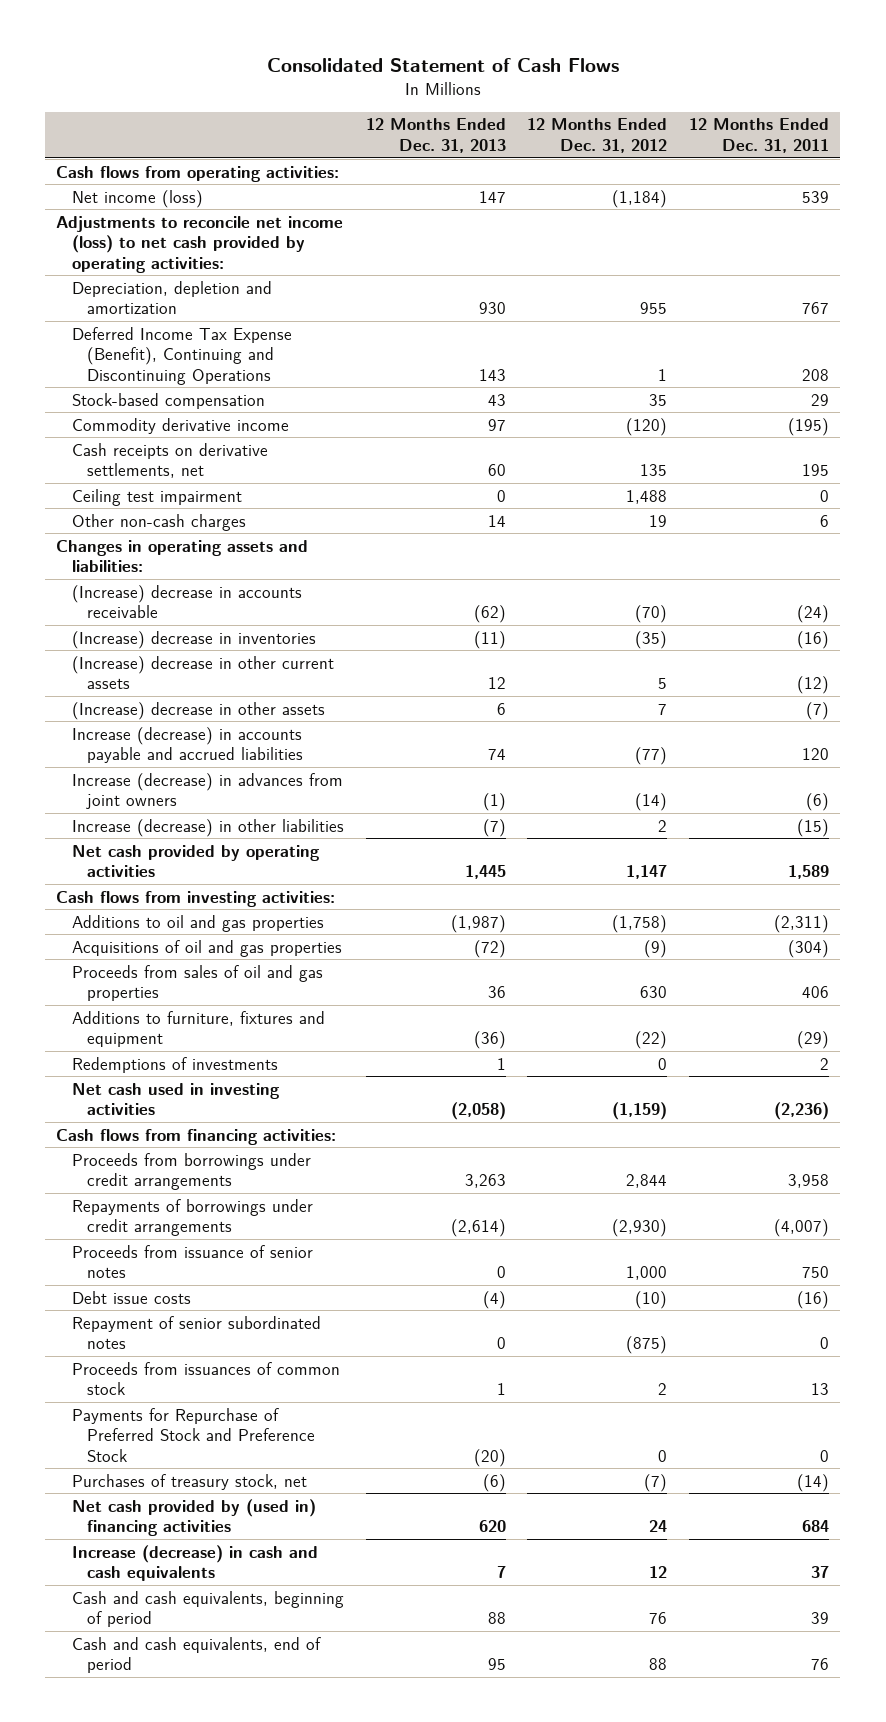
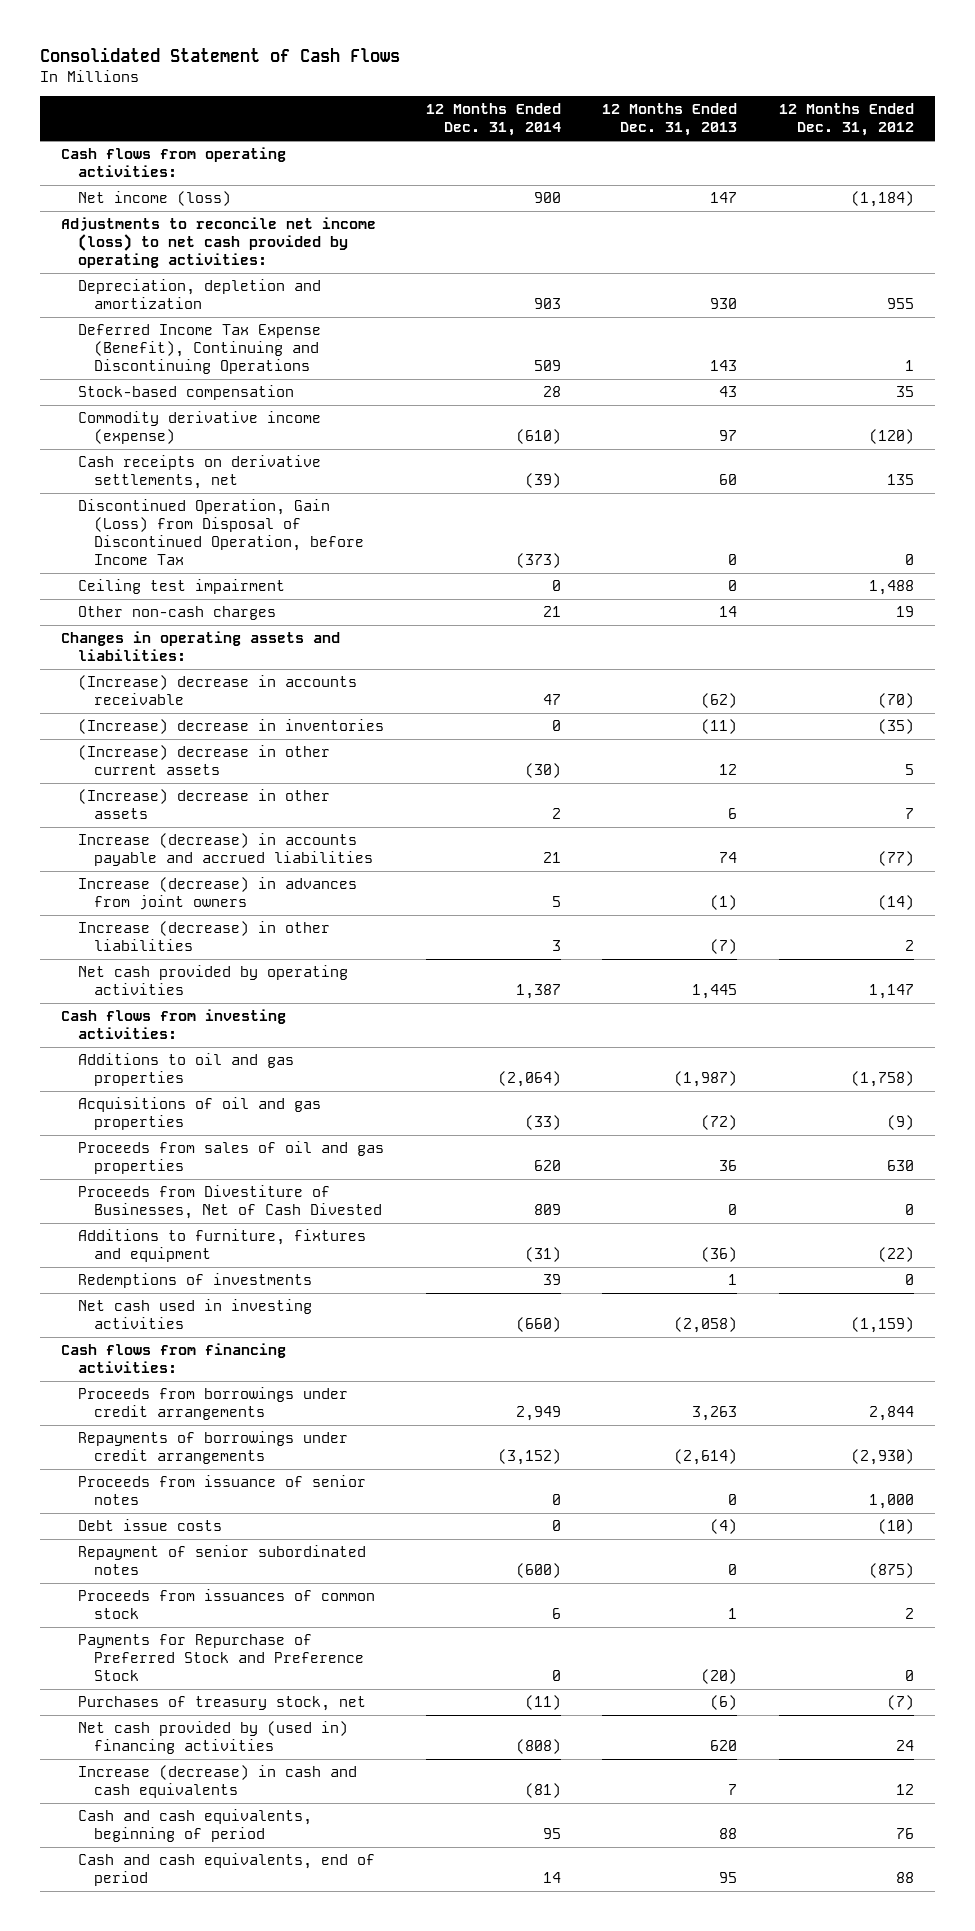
[689,118,830,153] 12 Months Ended Dec. 31, 2011 -> none
none -> [425,103,561,137] 12 Months Ended Dec. 31, 2014
[71,417,289,434] Commodity derivative income -> [77,411,321,445] Commodity derivative income (expense)
none -> [77,499,365,566] Discontinued Operation, Gain (Loss) from Disposal of Discontinued Operation, before Income Tax
none -> [77,1185,383,1220] Proceeds from Divestiture of Businesses, Net of Cash Divested

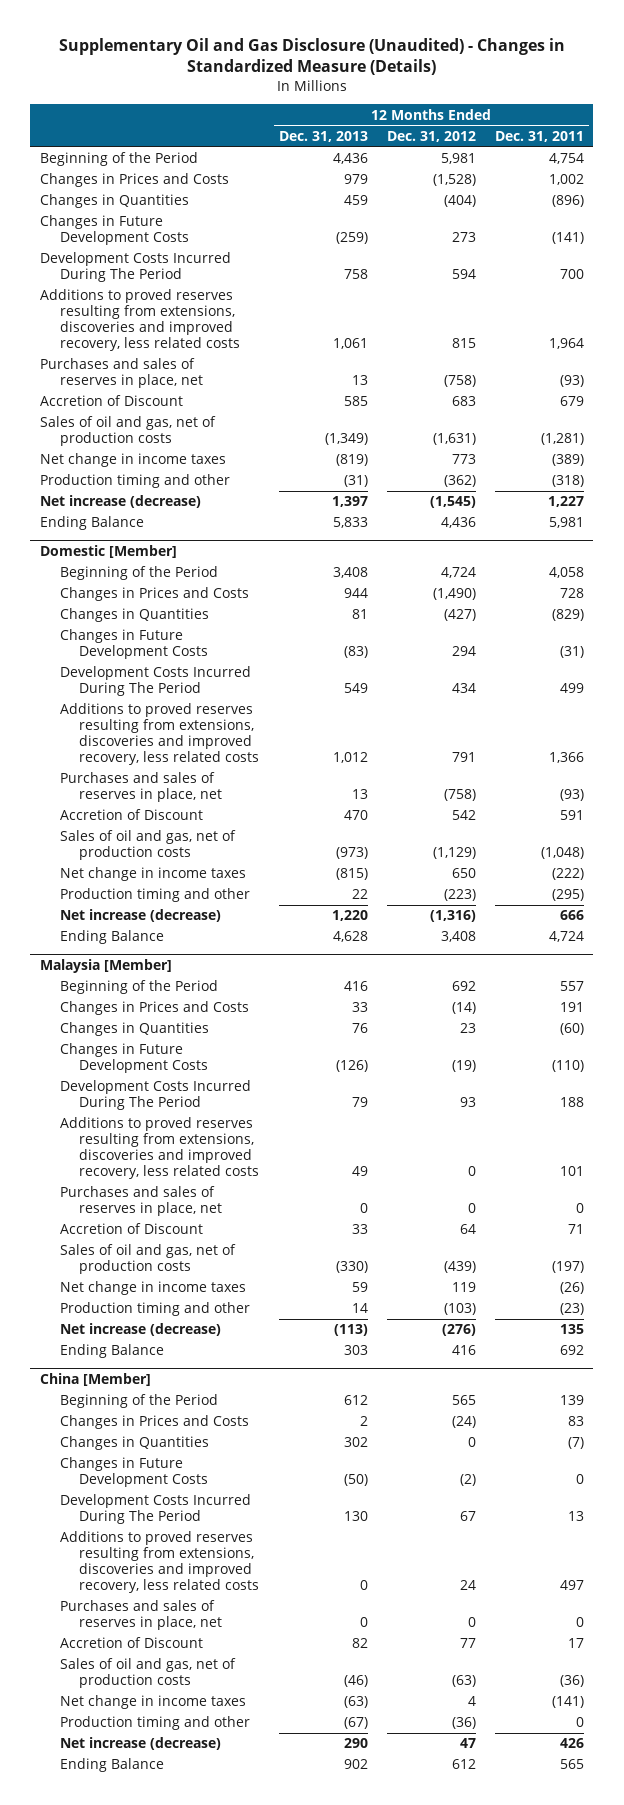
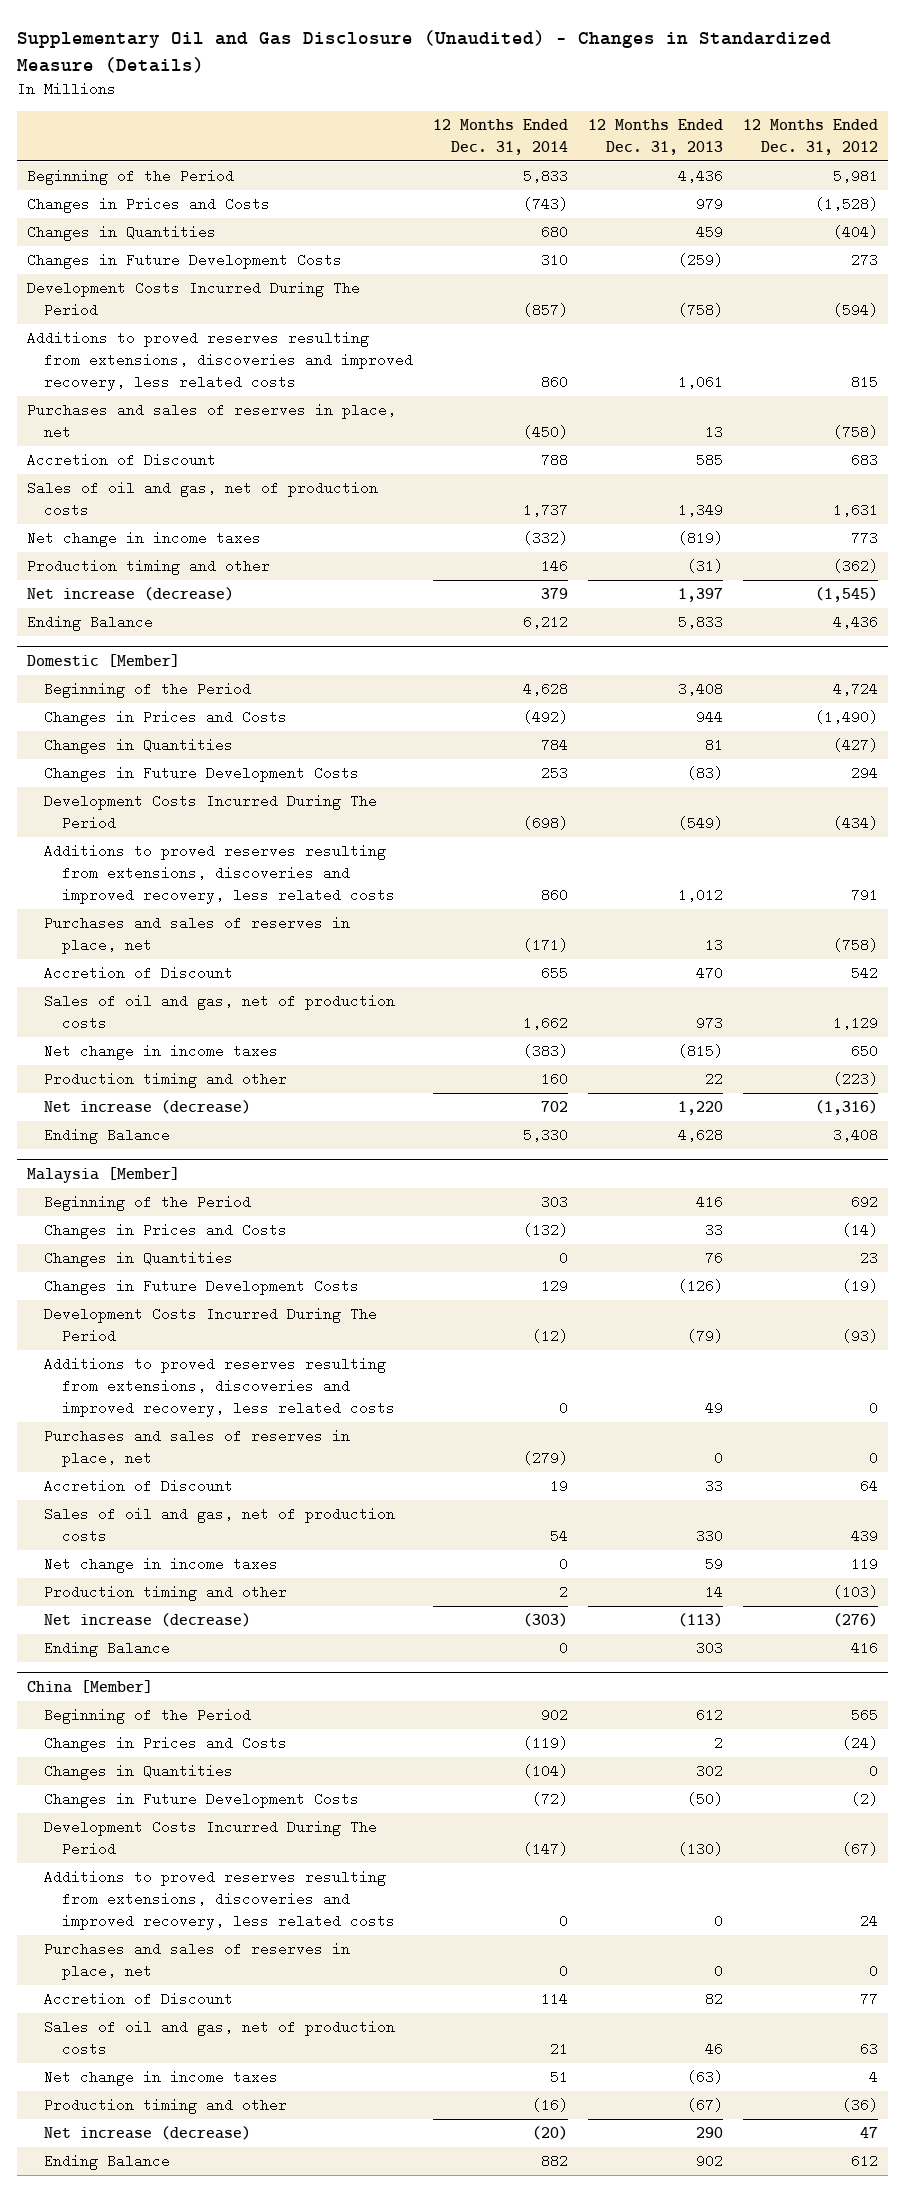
[494,131,584,143] Dec. 31, 2011 -> none
none -> [433,119,569,155] 12 Months Ended Dec. 31, 2014
[343,269,368,280] 758 -> [678,303,724,318] (758)
[451,269,476,280] 594 -> [832,303,878,318] (594)
[324,433,368,446] (1,349) -> [678,503,724,518] 1,349
[432,433,476,446] (1,631) -> [832,503,878,518] 1,631
[343,683,368,694] 549 -> [678,816,724,831] (549)
[451,683,476,694] 434 -> [832,816,878,831] (434)
[335,847,368,860] (973) -> [696,1016,724,1031] 973
[432,847,476,860] (1,129) -> [832,1016,878,1031] 1,129
[351,1097,368,1108] 79 -> [687,1329,724,1344] (79)
[459,1097,476,1108] 93 -> [841,1329,878,1344] (93)
[335,1261,368,1274] (330) -> [696,1529,724,1544] 330
[443,1261,476,1274] (439) -> [850,1529,878,1544] 439
[343,1511,368,1522] 130 -> [678,1842,724,1857] (130)
[459,1511,476,1522] 67 -> [841,1842,878,1857] (67)
[343,1675,368,1688] (46) -> [705,2042,724,2057] 46
[451,1675,476,1688] (63) -> [859,2042,878,2057] 63

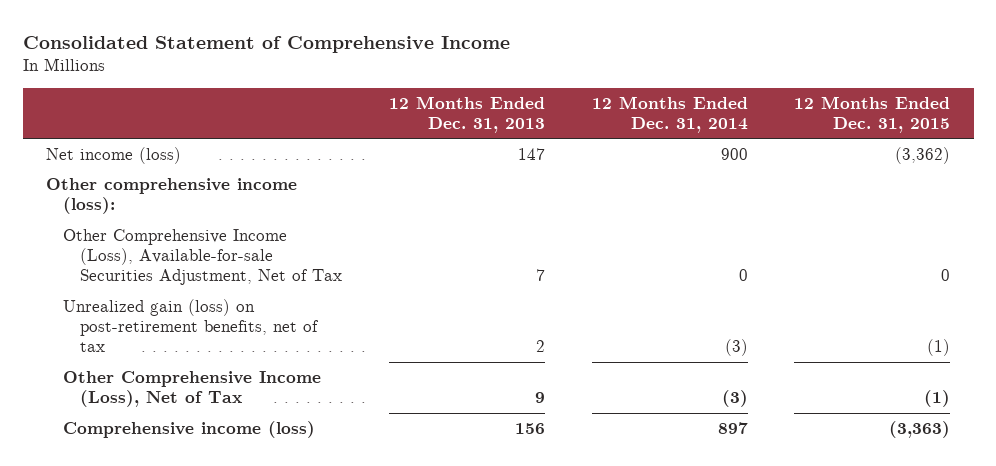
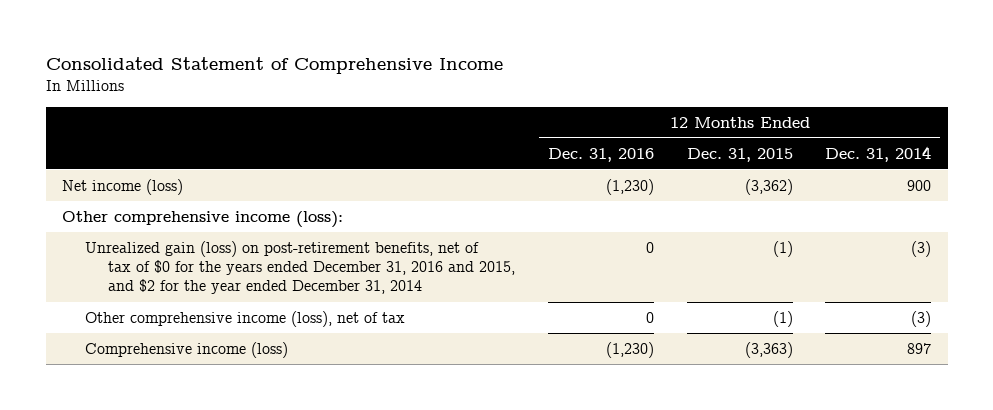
[389,95,546,134] 12 Months Ended Dec. 31, 2013 -> none
none -> [547,147,654,162] Dec. 31, 2016
[63,228,343,286] Other Comprehensive Income (Loss), Available-for-sale Securities Adjustment, Net of Tax -> none
[63,298,320,353] Unrealized gain (loss) on post-retirement benefits, net of tax -> [84,240,515,295] Unrealized gain (loss) on post-retirement benefits, net of tax of $0 for the years ended December 31, 2016 and 2015, and $2 for the year ended December 31, 2014
[63,370,322,408] Other Comprehensive Income (Loss), Net of Tax -> [84,310,405,327] Other comprehensive income (loss), net of tax

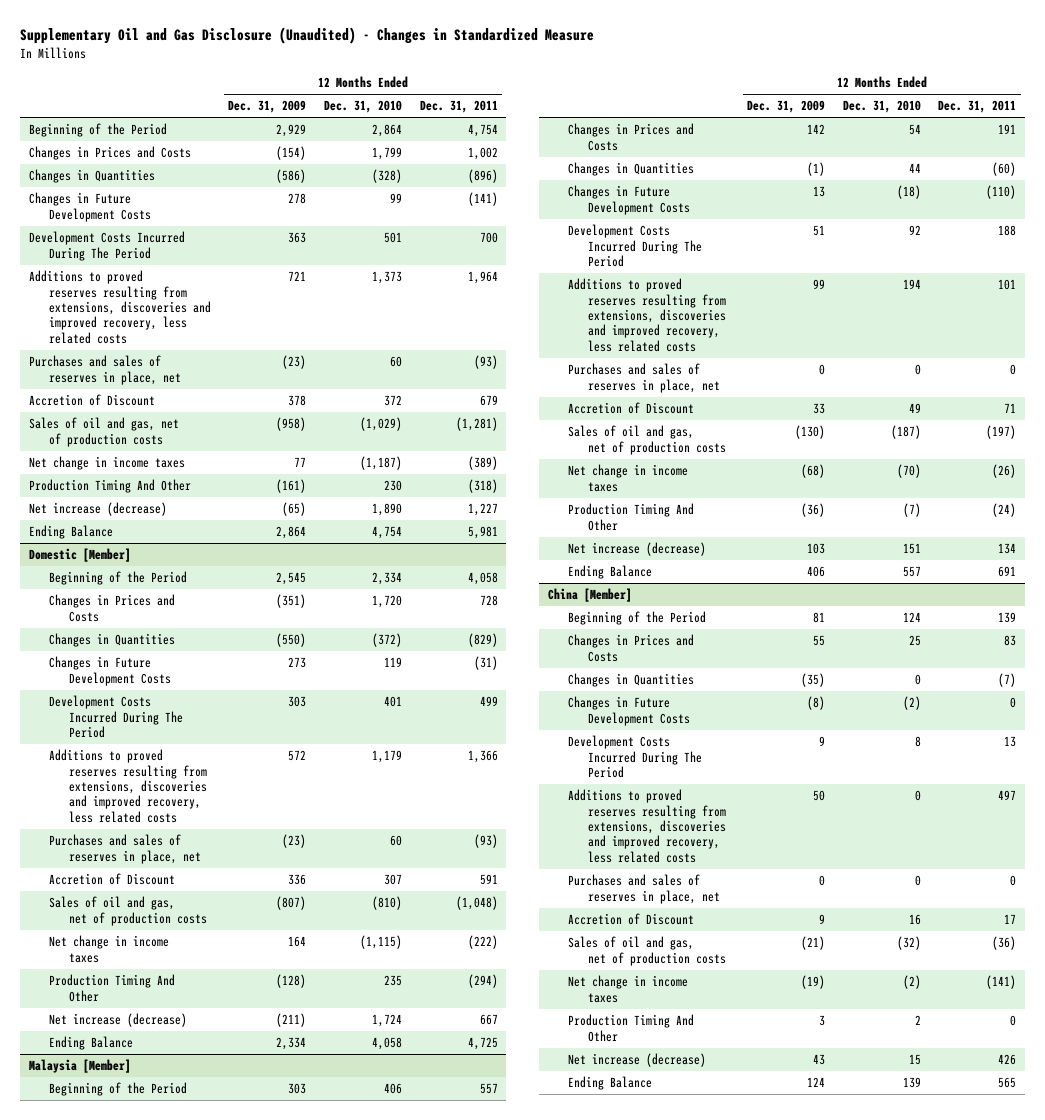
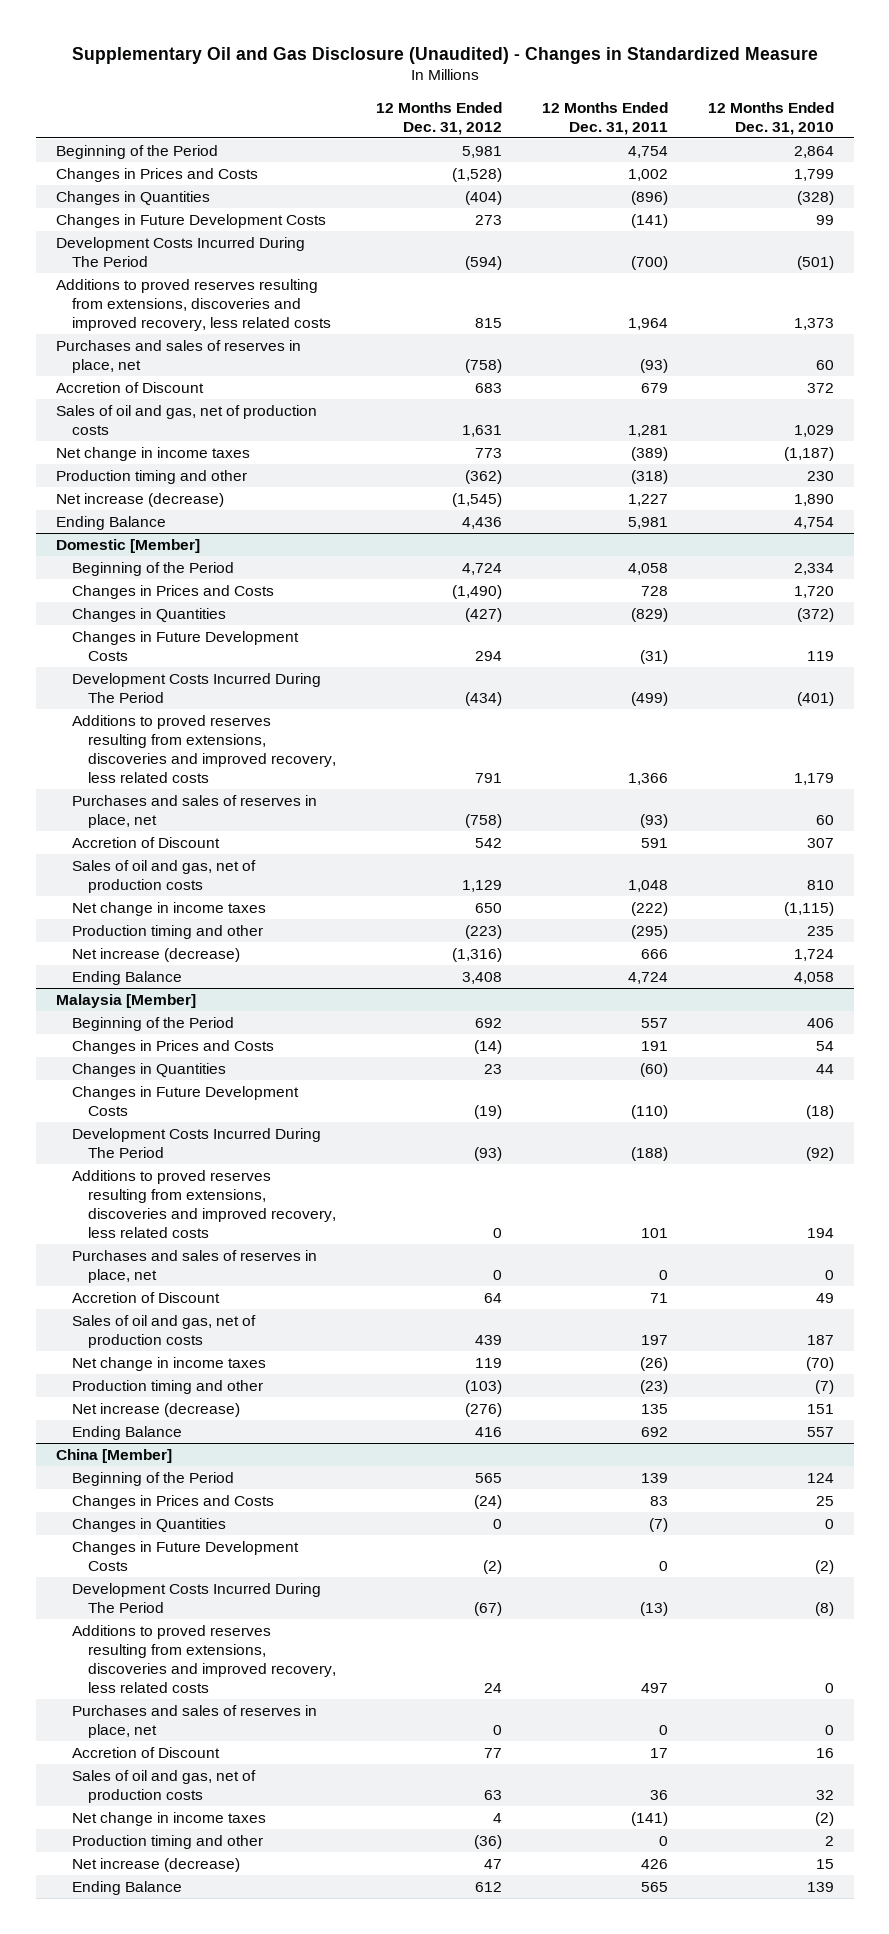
[228,100,307,114] Dec. 31, 2009 -> none
none -> [376,101,503,135] 12 Months Ended Dec. 31, 2012
[384,232,403,244] 501 -> [796,255,834,270] (501)
[479,232,498,244] 700 -> [630,255,668,270] (700)
[360,417,403,432] (1,029) -> [793,424,834,437] 1,029
[455,417,498,432] (1,281) -> [627,424,668,437] 1,281
[28,479,191,494] Production Timing And Other -> [55,469,247,484] Production timing and other
[384,696,403,708] 401 -> [796,691,834,706] (401)
[479,696,498,707] 499 -> [630,691,668,706] (499)
[372,896,403,911] (810) -> [806,879,834,890] 810
[455,896,498,911] (1,048) -> [627,879,668,892] 1,048
[48,974,175,1002] Production Timing And Other -> [71,924,263,939] Production timing and other
[467,974,498,989] (294) -> [630,924,668,939] (295)
[479,1014,498,1026] 667 -> [640,948,668,959] 666
[467,1037,498,1051] 4,725 -> [627,971,668,984] 4,724
[908,225,921,236] 92 -> [805,1146,834,1161] (92)
[998,225,1017,237] 188 -> [630,1146,668,1161] (188)
[890,425,921,440] (187) -> [806,1334,834,1345] 187
[986,425,1017,440] (197) -> [640,1334,668,1345] 197
[567,503,694,531] Production Timing And Other -> [71,1379,263,1394] Production timing and other
[992,503,1017,518] (24) -> [639,1379,668,1394] (23)
[998,543,1017,555] 134 -> [640,1403,668,1414] 135
[998,566,1017,578] 691 -> [640,1426,668,1437] 692
[914,736,921,748] 8 -> [814,1601,834,1616] (8)
[1004,736,1017,748] 13 -> [639,1601,668,1616] (13)
[896,936,921,951] (32) -> [815,1789,834,1800] 32
[992,936,1017,951] (36) -> [649,1789,668,1800] 36
[567,1014,694,1042] Production Timing And Other -> [71,1834,263,1849] Production timing and other

